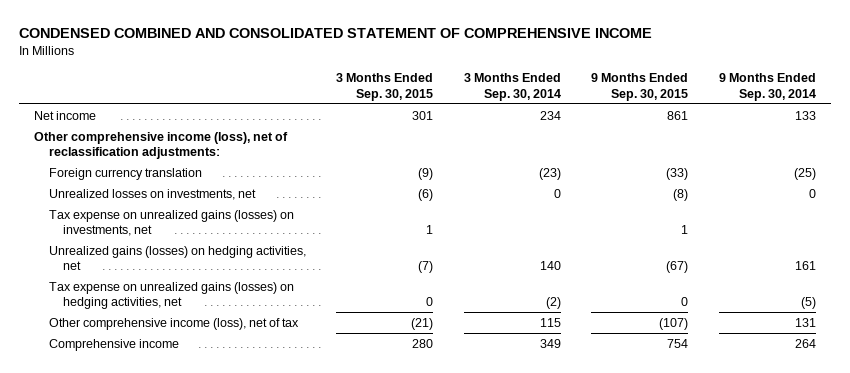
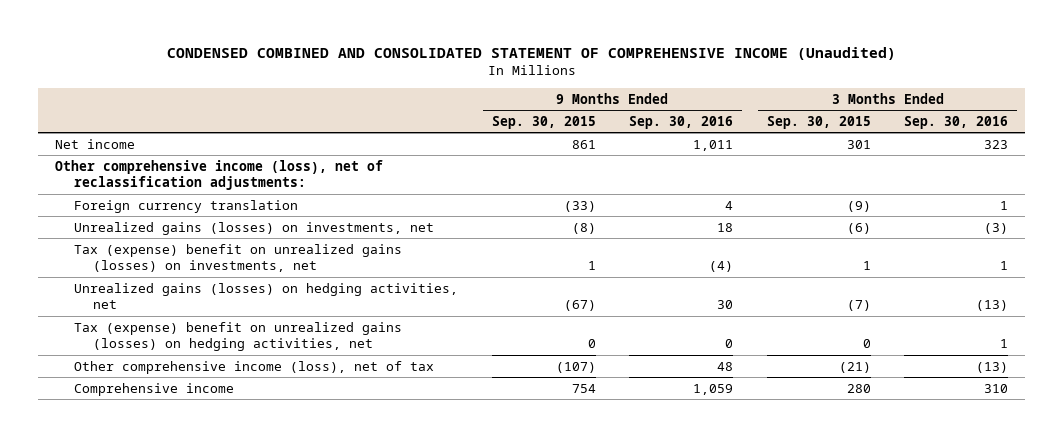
[18,28,652,39] CONDENSED COMBINED AND CONSOLIDATED STATEMENT OF COMPREHENSIVE INCOME -> [166,47,896,61] CONDENSED COMBINED AND CONSOLIDATED STATEMENT OF COMPREHENSIVE INCOME (Unaudited)
[463,73,561,101] 3 Months Ended Sep. 30, 2014 -> none
[719,73,817,101] 9 Months Ended Sep. 30, 2014 -> none
none -> [629,115,734,129] Sep. 30, 2016
none -> [904,115,1009,129] Sep. 30, 2016
[48,188,256,200] Unrealized losses on investments, net -> [73,221,434,235] Unrealized gains (losses) on investments, net
[48,209,294,236] Tax expense on unrealized gains (losses) on investments, net -> [73,243,402,273] Tax (expense) benefit on unrealized gains (losses) on investments, net
[48,281,294,309] Tax expense on unrealized gains (losses) on hedging activities, net -> [73,321,402,352] Tax (expense) benefit on unrealized gains (losses) on hedging activities, net

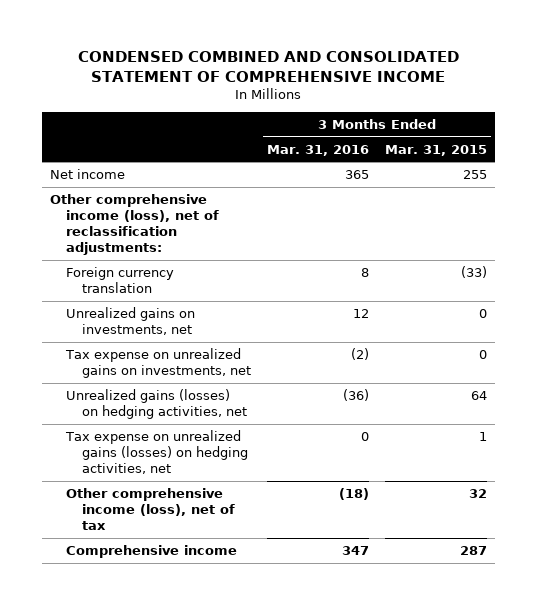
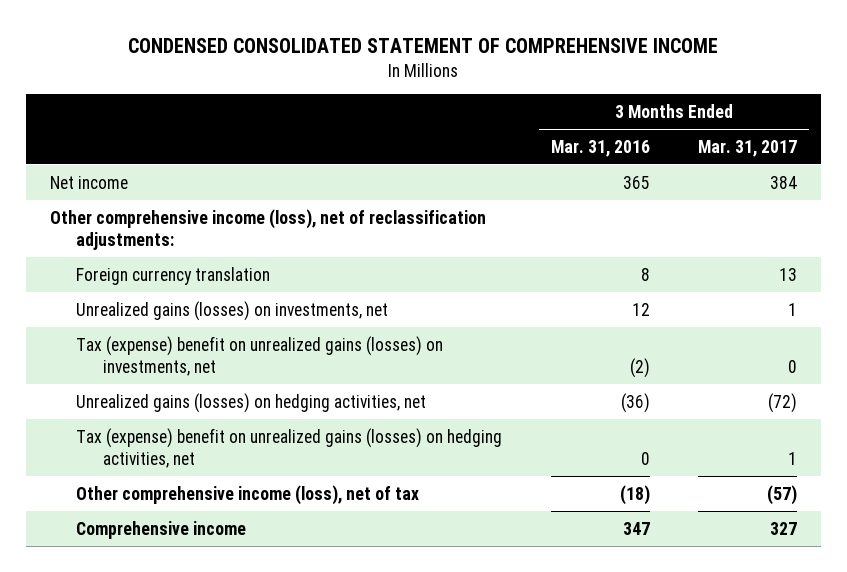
[78,50,460,82] CONDENSED COMBINED AND CONSOLIDATED STATEMENT OF COMPREHENSIVE INCOME -> [128,38,719,54] CONDENSED CONSOLIDATED STATEMENT OF COMPREHENSIVE INCOME
[384,144,487,156] Mar. 31, 2015 -> none
none -> [697,139,797,157] Mar. 31, 2017
[65,306,195,336] Unrealized gains on investments, net -> [76,300,389,321] Unrealized gains (losses) on investments, net
[64,347,251,379] Tax expense on unrealized gains on investments, net -> [76,335,444,377] Tax (expense) benefit on unrealized gains (losses) on investments, net
[64,429,248,475] Tax expense on unrealized gains (losses) on hedging activities, net -> [76,427,503,469] Tax (expense) benefit on unrealized gains (losses) on hedging activities, net

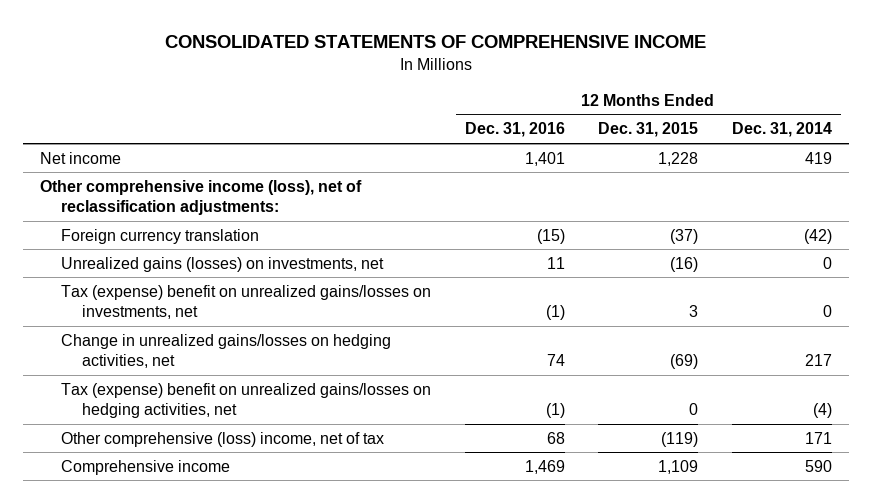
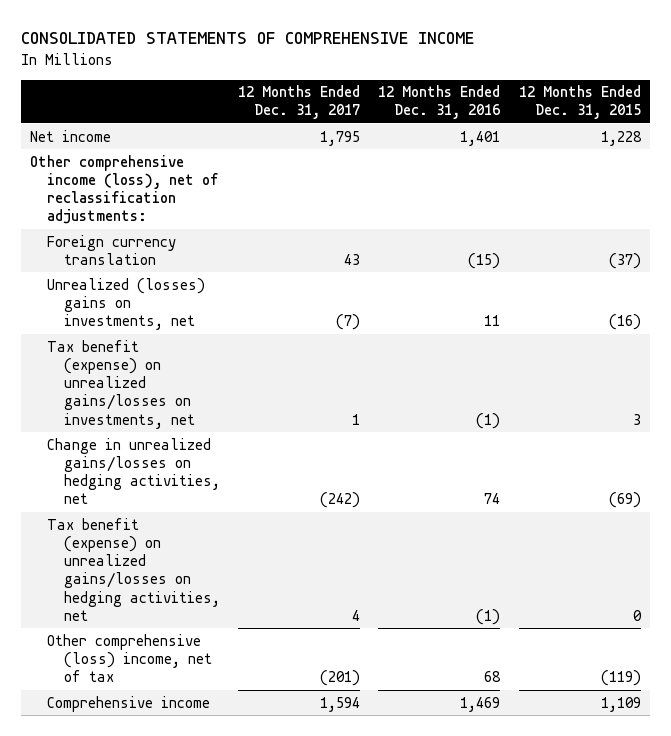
[732,122,833,138] Dec. 31, 2014 -> none
none -> [238,85,361,120] 12 Months Ended Dec. 31, 2017
[60,256,384,272] Unrealized gains (losses) on investments, net -> [47,277,206,331] Unrealized (losses) gains on investments, net
[60,284,431,320] Tax (expense) benefit on unrealized gains/losses on investments, net -> [47,339,196,429] Tax benefit (expense) on unrealized gains/losses on investments, net
[60,382,431,419] Tax (expense) benefit on unrealized gains/losses on hedging activities, net -> [47,517,221,621] Tax benefit (expense) on unrealized gains/losses on hedging activities, net

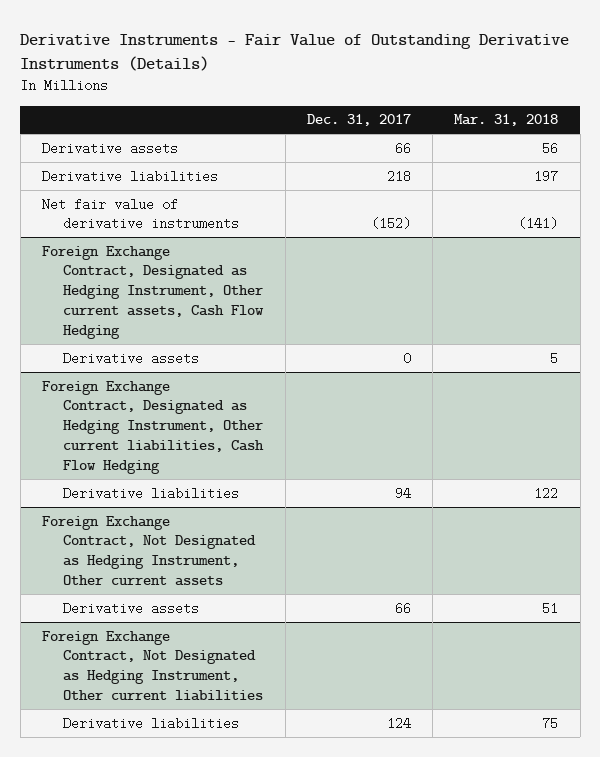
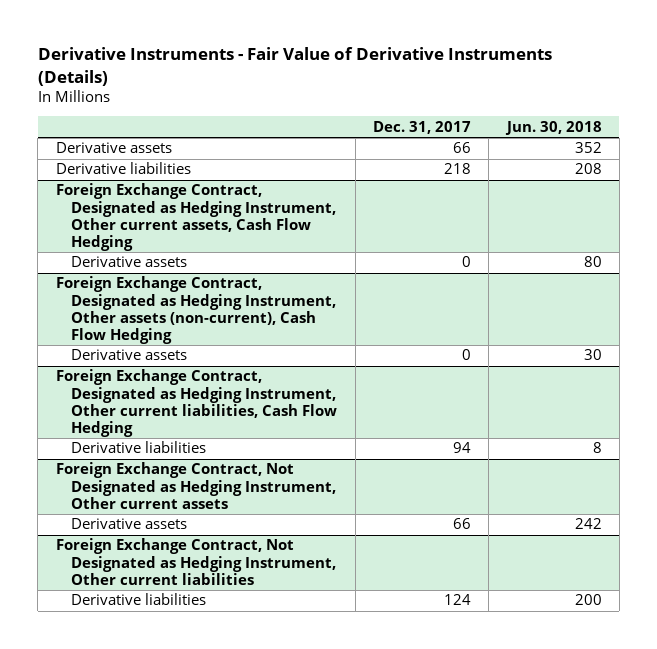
[20,33,570,71] Derivative Instruments - Fair Value of Outstanding Derivative Instruments (Details) -> [37,47,552,86] Derivative Instruments - Fair Value of Derivative Instruments (Details)
[454,114,559,127] Mar. 31, 2018 -> none
none -> [504,120,602,135] Jun. 30, 2018
[42,197,240,231] Net fair value of derivative instruments -> none
none -> [55,276,337,344] Foreign Exchange Contract, Designated as Hedging Instrument, Other assets (non-current), Cash Flow Hedging
none -> [71,349,188,361] Derivative assets

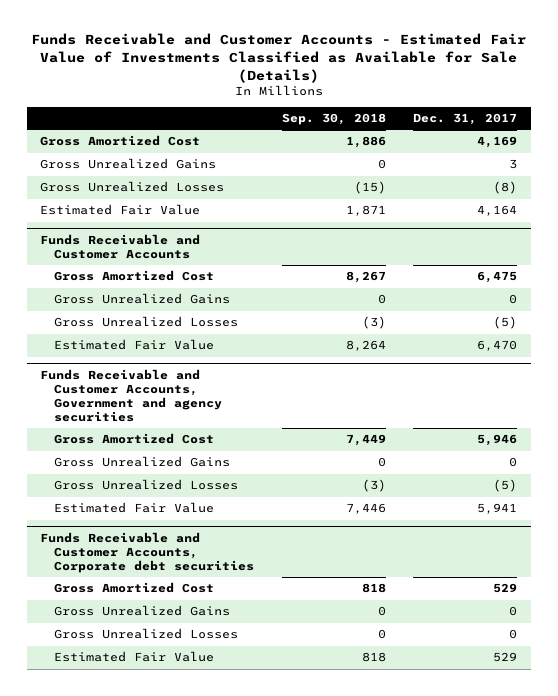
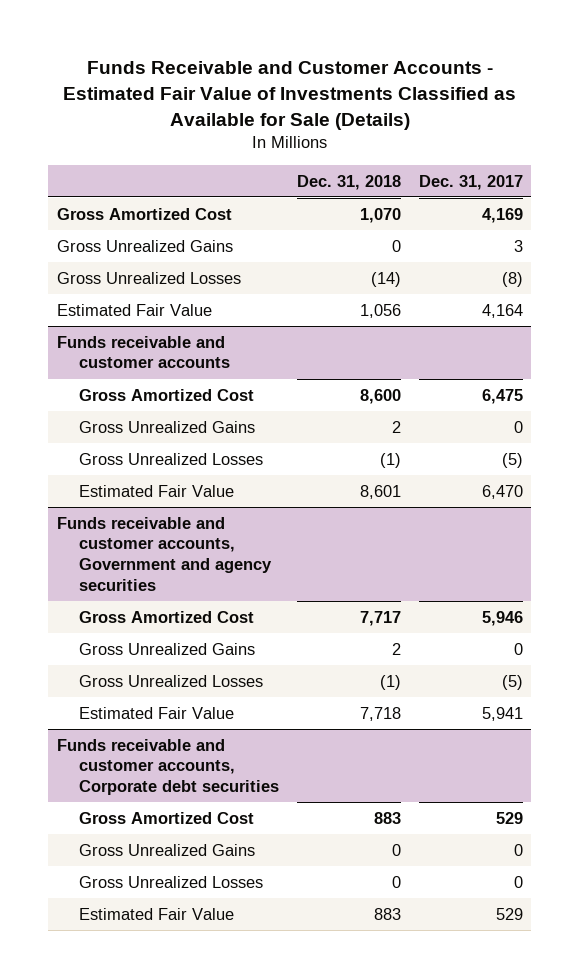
[281,113,386,126] Sep. 30, 2018 -> none
none -> [297,174,402,190] Dec. 31, 2018
[40,234,201,260] Funds Receivable and Customer Accounts -> [57,335,231,369] Funds receivable and customer accounts
[40,369,222,422] Funds Receivable and Customer Accounts, Government and agency securities -> [57,516,273,592] Funds receivable and customer accounts, Government and agency securities
[40,532,254,574] Funds Receivable and Customer Accounts, Corporate debt securities -> [57,738,280,796] Funds receivable and customer accounts, Corporate debt securities

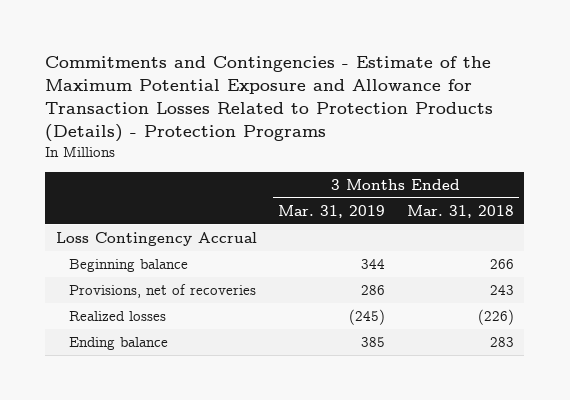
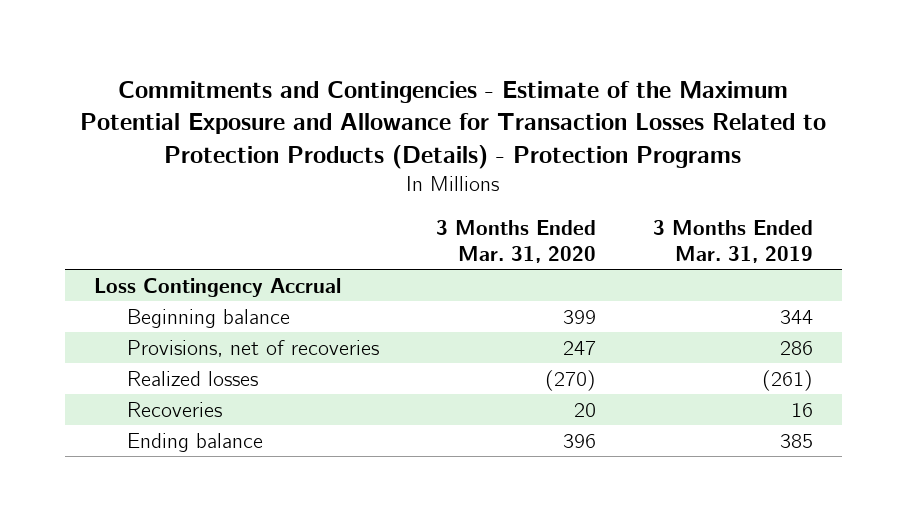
[406,204,514,218] Mar. 31, 2018 -> none
none -> [436,219,597,263] 3 Months Ended Mar. 31, 2020
[349,309,386,326] (245) -> [762,369,814,391] (261)
none -> [126,401,222,417] Recoveries

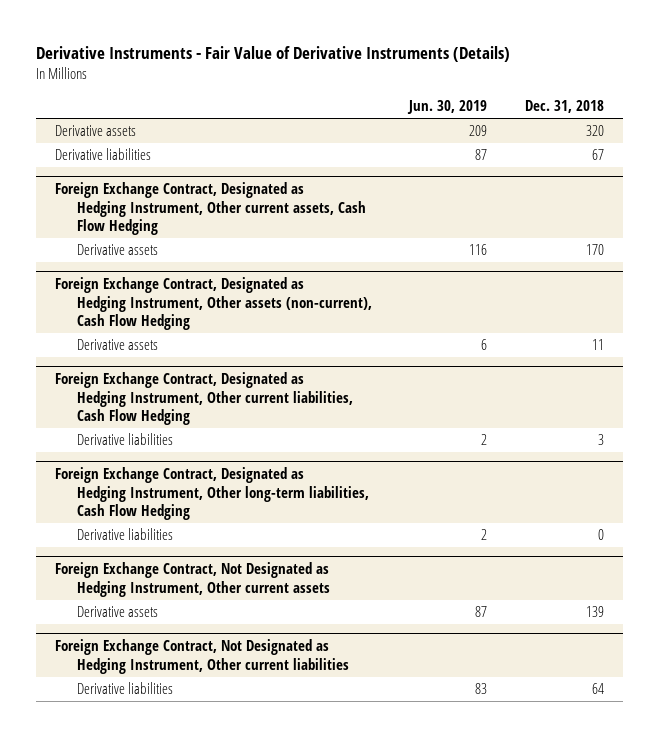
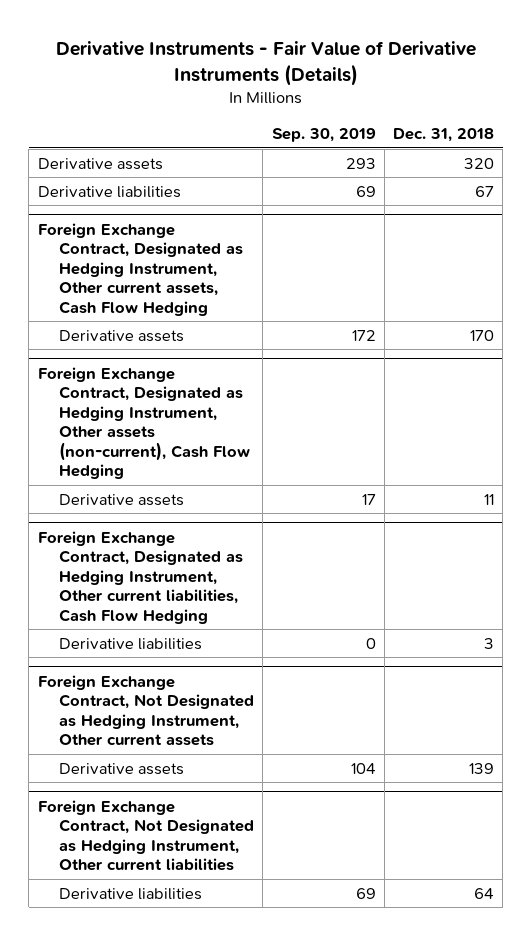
[407,100,488,115] Jun. 30, 2019 -> none
none -> [271,128,376,143] Sep. 30, 2019
[54,466,369,521] Foreign Exchange Contract, Designated as Hedging Instrument, Other long-term liabilities, Cash Flow Hedging -> none
[76,528,173,541] Derivative liabilities -> none

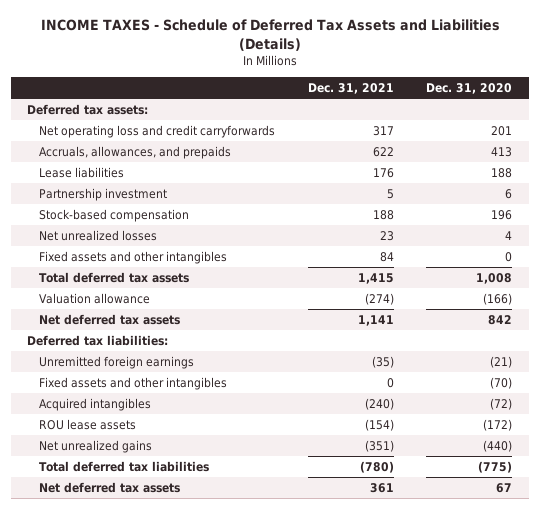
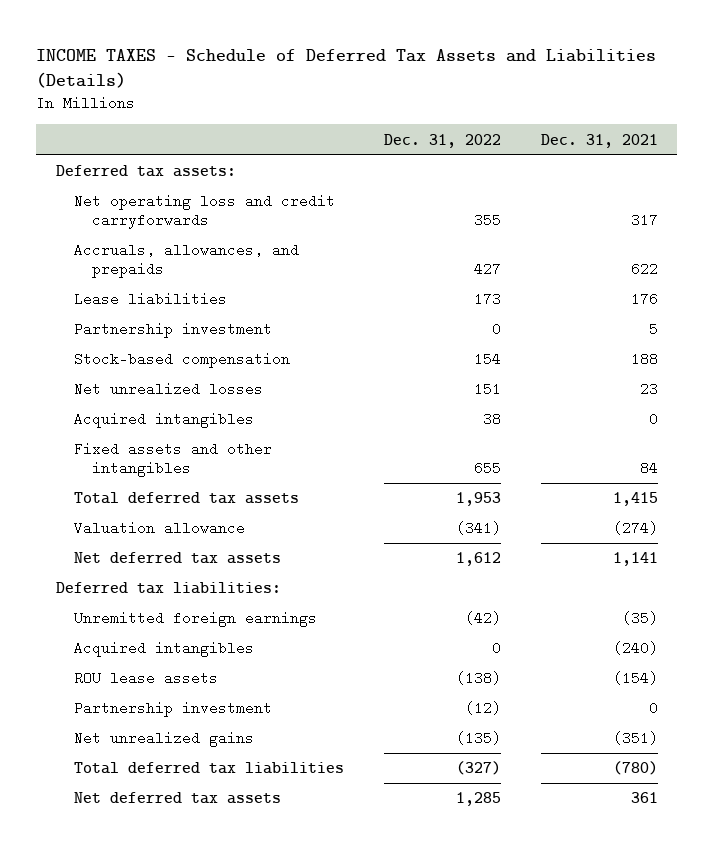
[426,83,513,95] Dec. 31, 2020 -> none
none -> [383,133,501,148] Dec. 31, 2022
none -> [73,412,254,429] Acquired intangibles
[39,376,228,390] Fixed assets and other intangibles -> none
none -> [73,701,272,718] Partnership investment

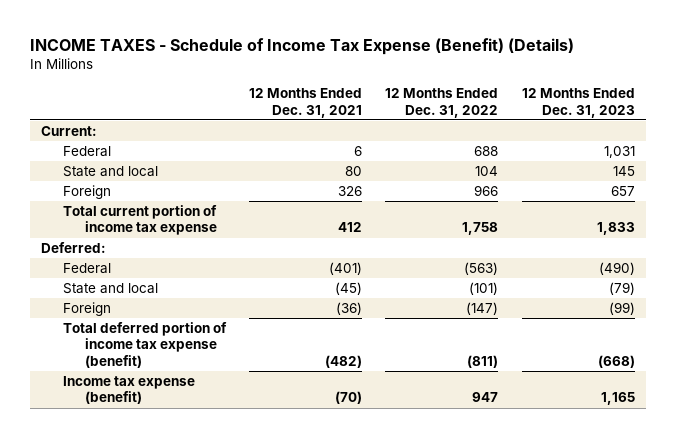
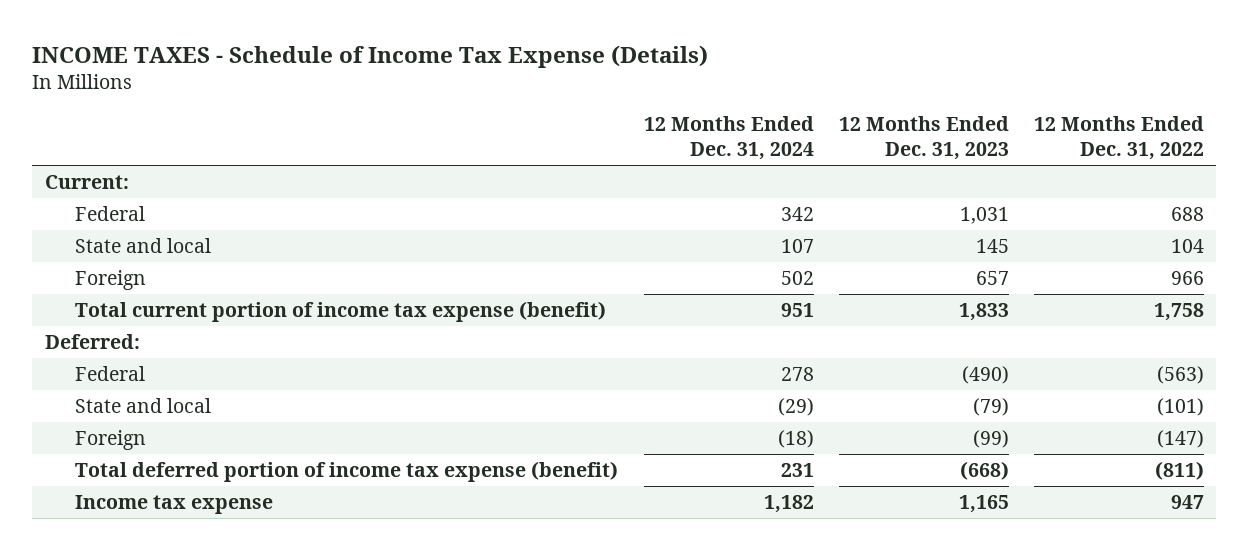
[29,37,574,55] INCOME TAXES - Schedule of Income Tax Expense (Benefit) (Details) -> [32,44,709,68] INCOME TAXES - Schedule of Income Tax Expense (Details)
[249,88,363,118] 12 Months Ended Dec. 31, 2021 -> none
none -> [643,116,814,161] 12 Months Ended Dec. 31, 2024
[62,205,217,236] Total current portion of income tax expense -> [75,300,607,322] Total current portion of income tax expense (benefit)
[62,376,195,405] Income tax expense (benefit) -> [75,494,274,514] Income tax expense

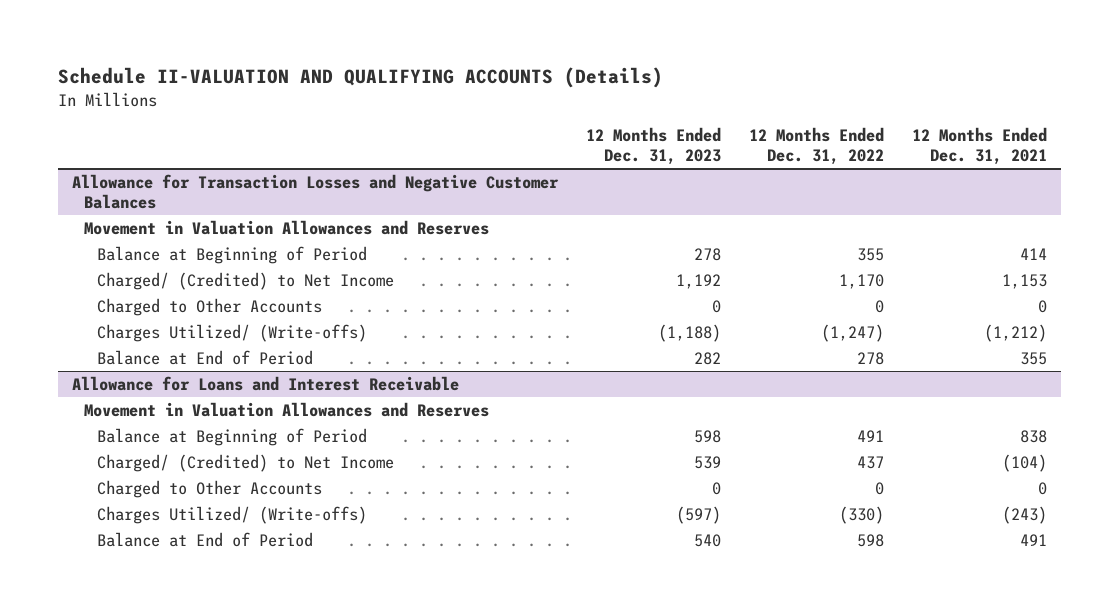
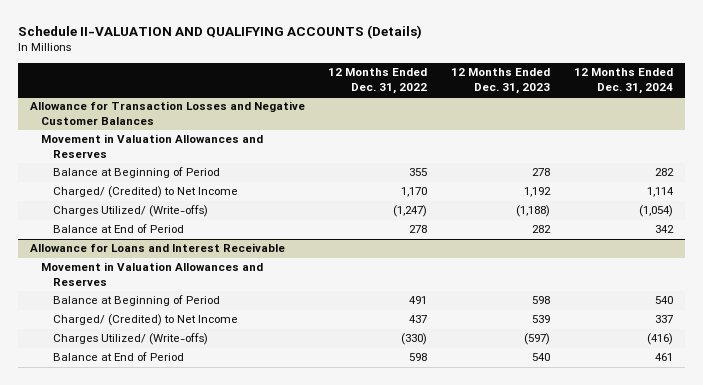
[911,127,1047,165] 12 Months Ended Dec. 31, 2021 -> none
none -> [573,68,673,95] 12 Months Ended Dec. 31, 2024
[96,298,322,317] Charged to Other Accounts -> none
[96,480,322,499] Charged to Other Accounts -> none

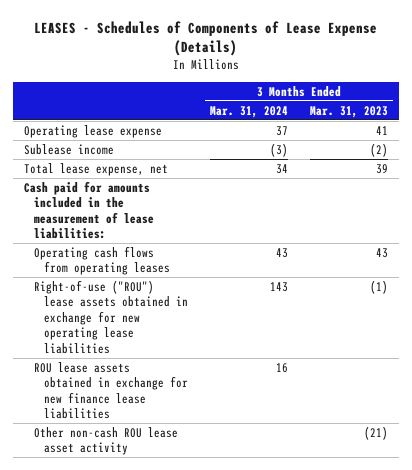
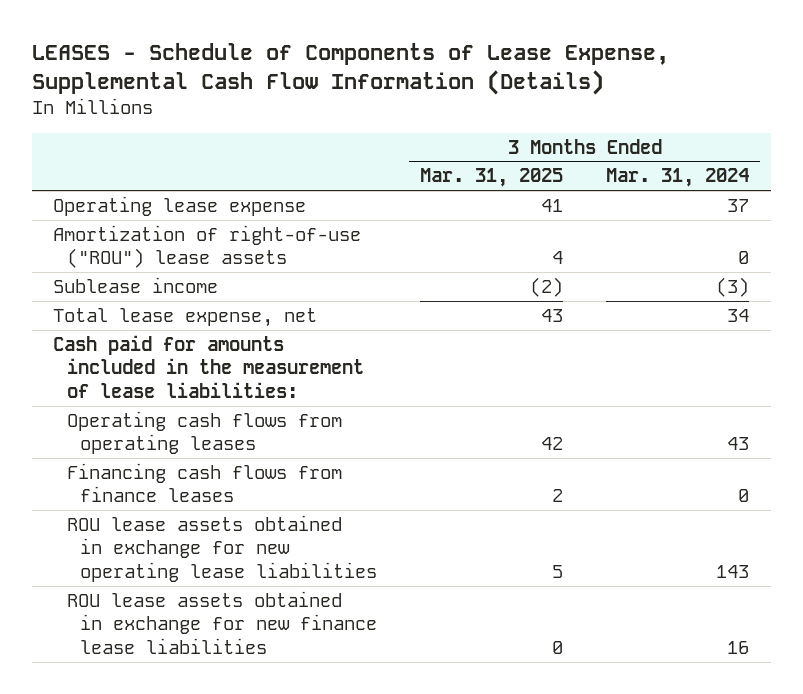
[33,20,377,57] LEASES - Schedules of Components of Lease Expense (Details) -> [31,43,669,96] LEASES - Schedule of Components of Lease Expense, Supplemental Cash Flow Information (Details)
[309,105,388,118] Mar. 31, 2023 -> none
none -> [420,168,564,188] Mar. 31, 2025
none -> [53,224,362,269] Amortization of right-of-use ("ROU") lease assets
none -> [66,462,342,503] Financing cash flows from finance leases
[34,279,189,354] Right-of-use ("ROU") lease assets obtained in exchange for new operating lease liabilities -> [66,514,377,583] ROU lease assets obtained in exchange for new operating lease liabilities
[34,426,179,456] Other non-cash ROU lease asset activity -> none

